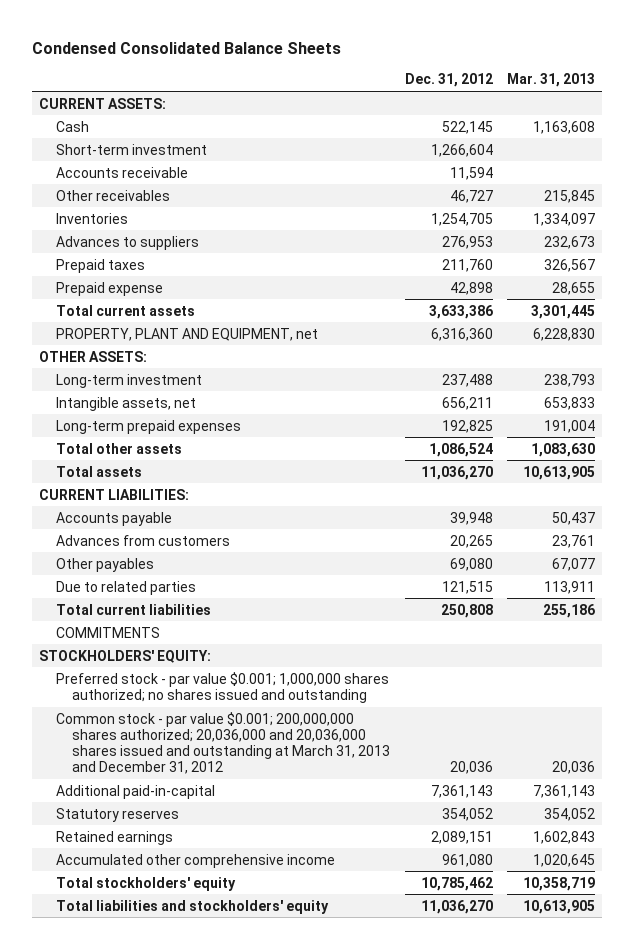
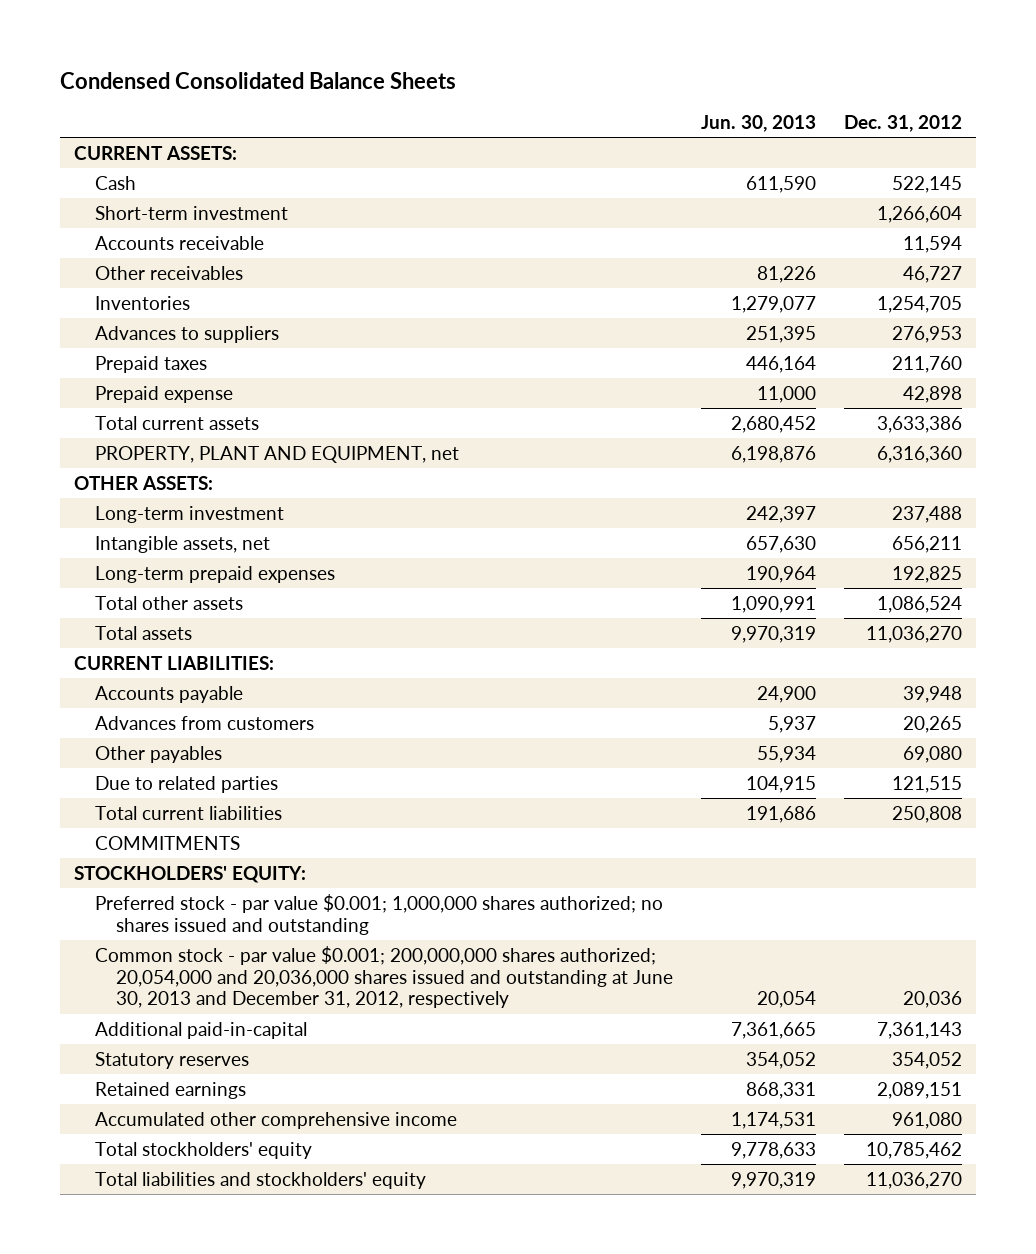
[506,73,595,88] Mar. 31, 2013 -> none
none -> [701,114,817,132] Jun. 30, 2013
[55,711,391,775] Common stock - par value $0.001; 200,000,000 shares authorized; 20,036,000 and 20,036,000 shares issued and outstanding at March 31, 2013 and December 31, 2012 -> [95,945,674,1009] Common stock - par value $0.001; 200,000,000 shares authorized; 20,054,000 and 20,036,000 shares issued and outstanding at June 30, 2013 and December 31, 2012, respectively

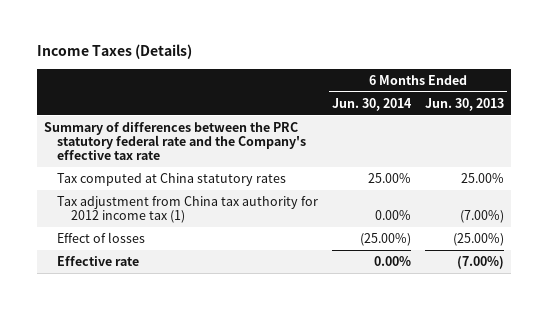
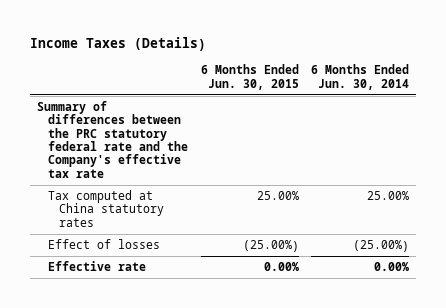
[424,97,504,111] Jun. 30, 2013 -> none
none -> [200,64,299,90] 6 Months Ended Jun. 30, 2015
[57,196,319,224] Tax adjustment from China tax authority for 2012 income tax (1) -> none

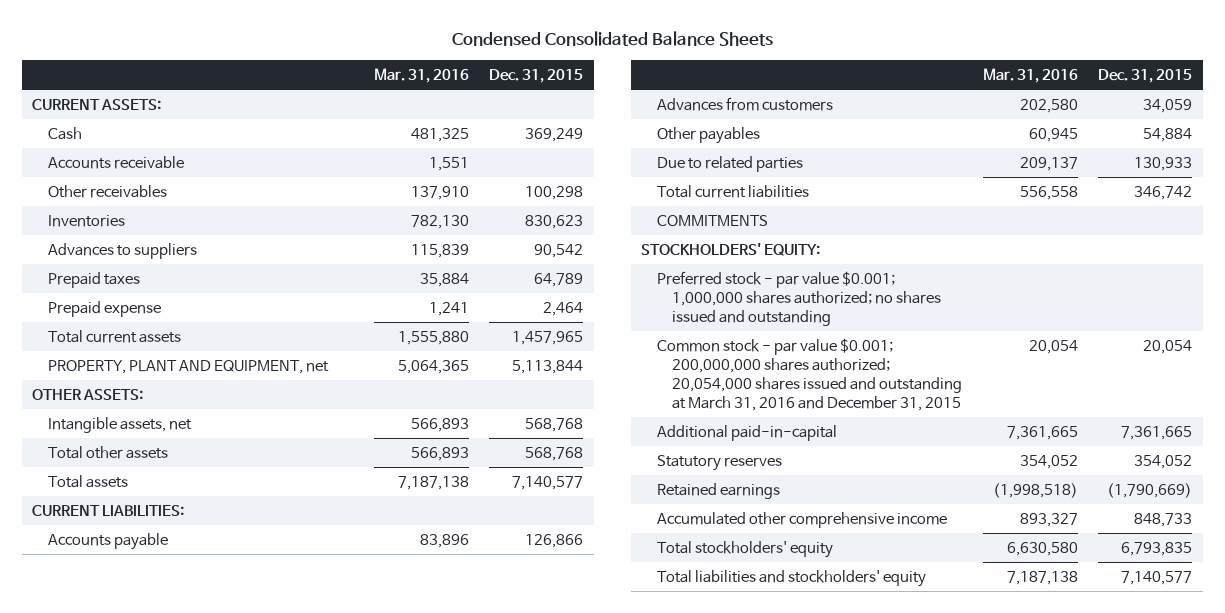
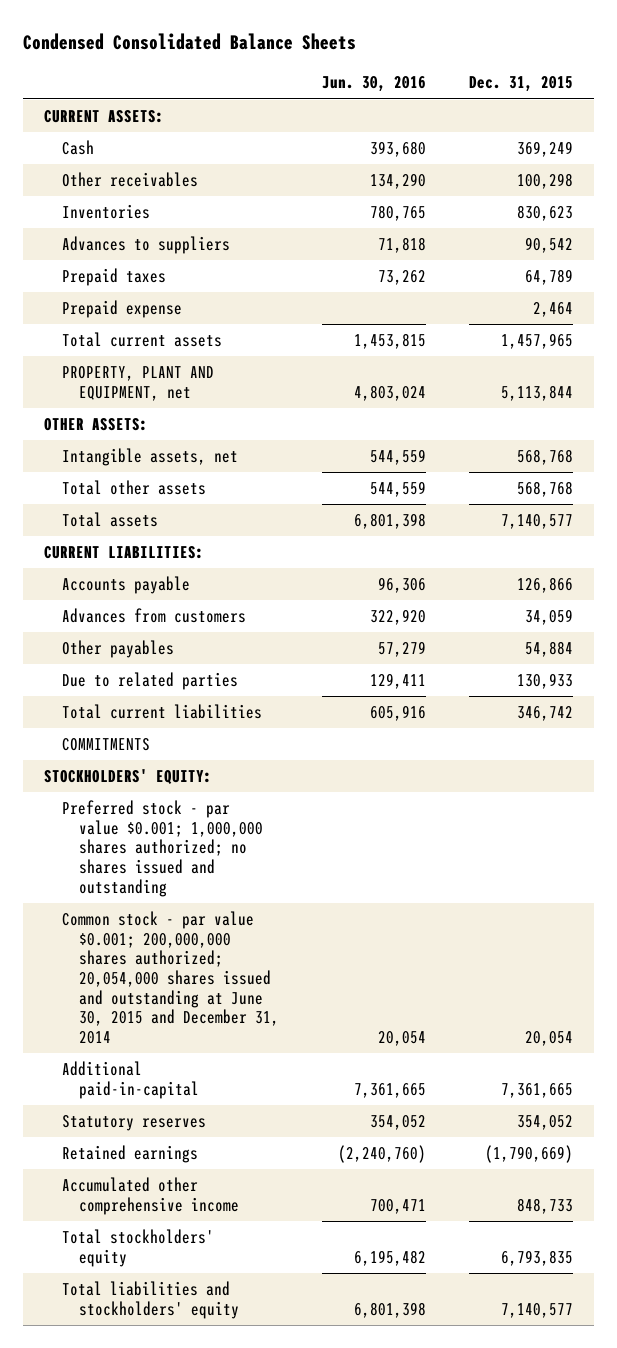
[373,68,469,84] Mar. 31, 2016 -> none
none -> [321,76,426,93] Jun. 30, 2016
[47,155,184,169] Accounts receivable -> none
[656,337,963,411] Common stock - par value $0.001; 200,000,000 shares authorized; 20,054,000 shares issued and outstanding at March 31, 2016 and December 31, 2015 -> [61,911,279,1044] Common stock - par value $0.001; 200,000,000 shares authorized; 20,054,000 shares issued and outstanding at June 30, 2015 and December 31, 2014

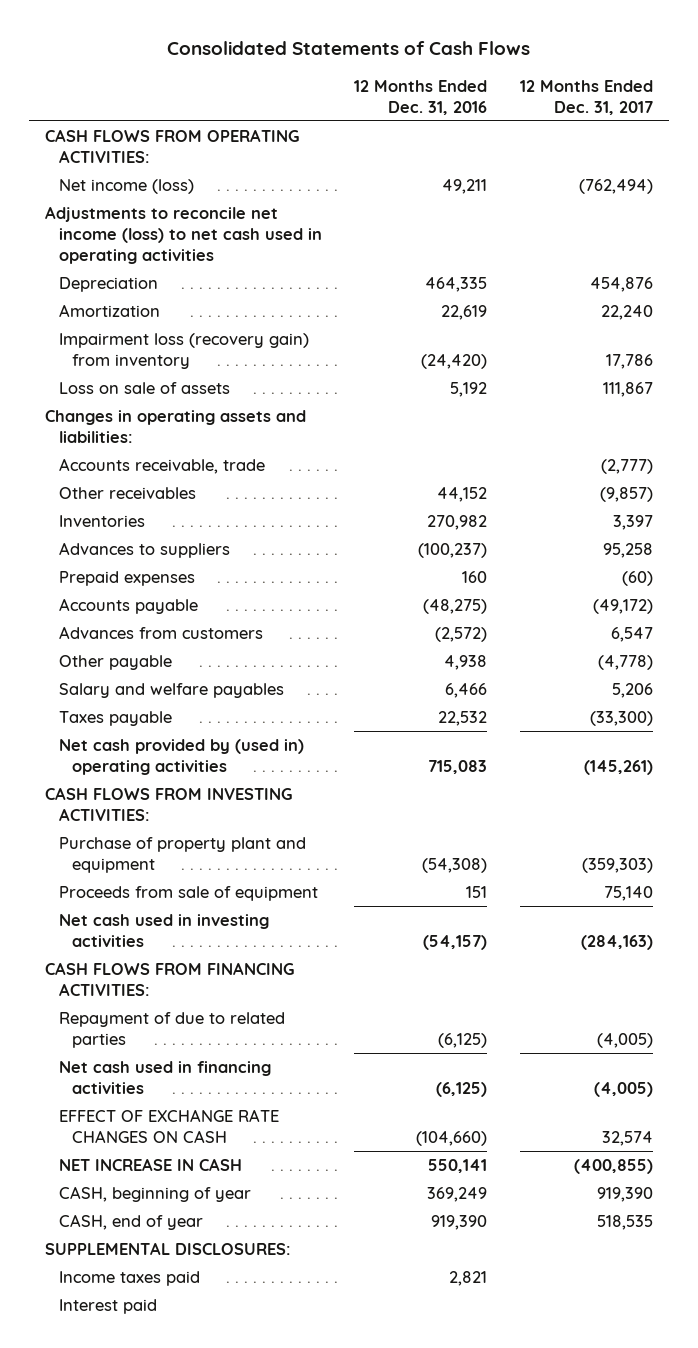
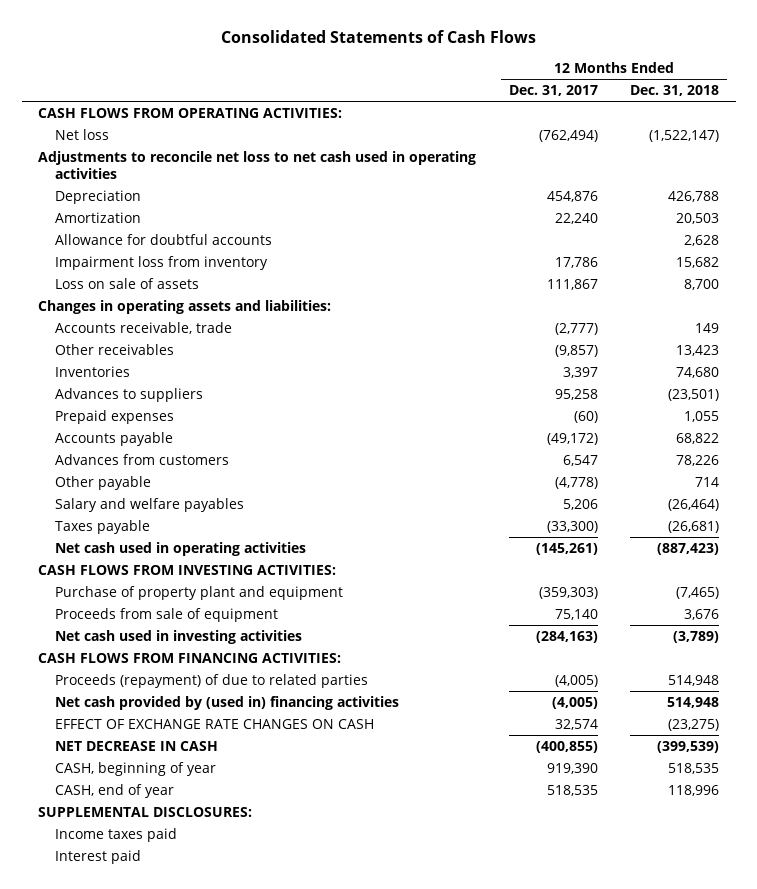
[354,79,488,115] 12 Months Ended Dec. 31, 2016 -> none
none -> [630,84,720,96] Dec. 31, 2018
[58,178,194,194] Net income (loss) -> [54,128,109,140] Net loss
[45,205,322,265] Adjustments to reconcile net income (loss) to net cash used in operating activities -> [38,150,477,180] Adjustments to reconcile net loss to net cash used in operating activities
none -> [54,233,272,245] Allowance for doubtful accounts
[58,332,309,370] Impairment loss (recovery gain) from inventory -> [54,255,268,270] Impairment loss from inventory
[58,738,304,776] Net cash provided by (used in) operating activities -> [54,541,306,556] Net cash used in operating activities
[58,1011,285,1049] Repayment of due to related parties -> [54,673,368,688] Proceeds (repayment) of due to related parties
[58,1060,271,1095] Net cash used in financing activities -> [54,695,399,710] Net cash provided by (used in) financing activities
[58,1157,242,1171] NET INCREASE IN CASH -> [54,740,218,751] NET DECREASE IN CASH

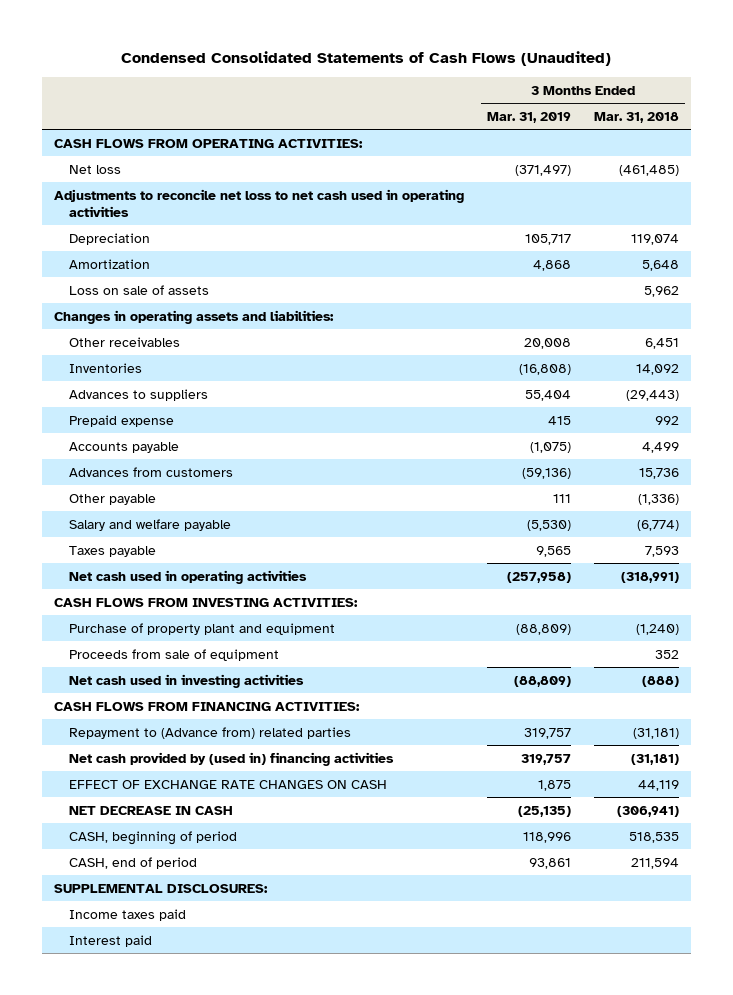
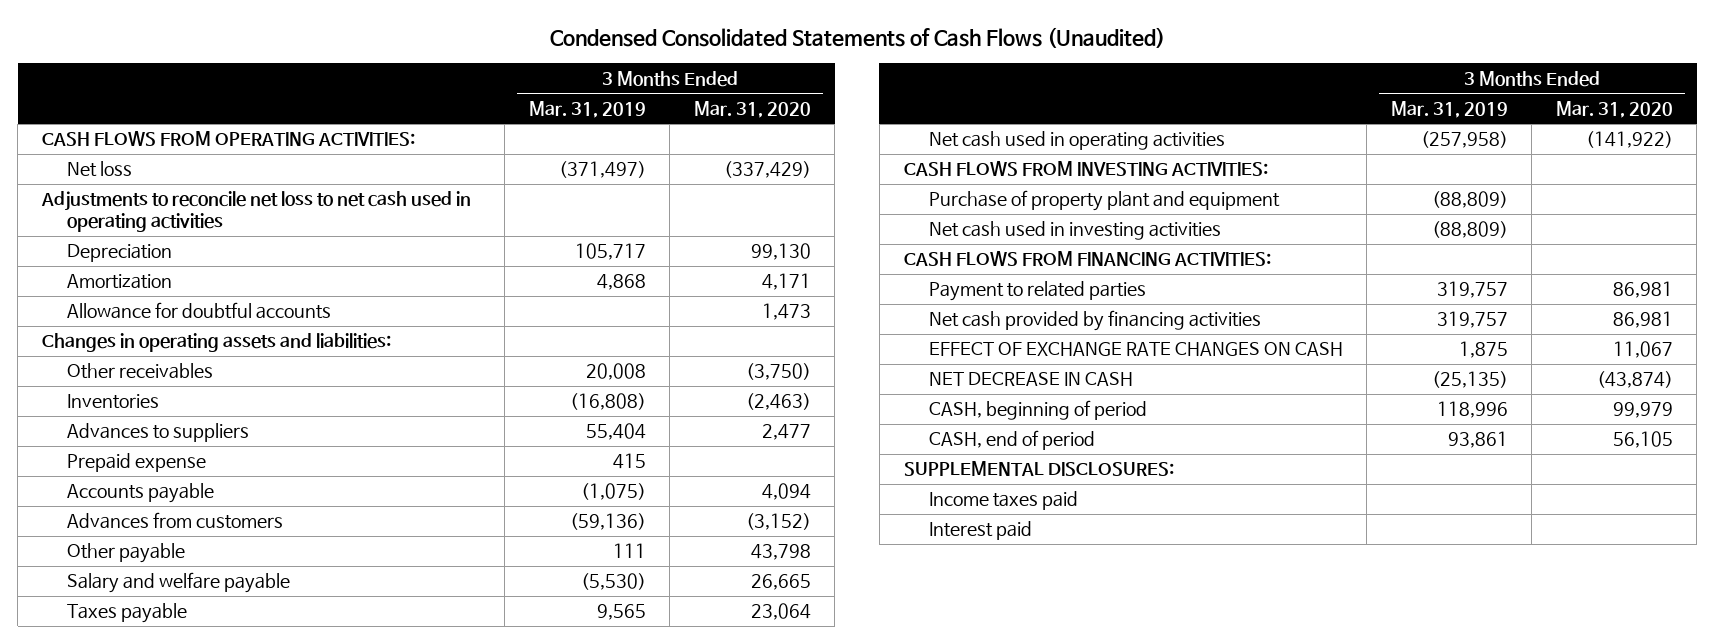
[594,111,680,123] Mar. 31, 2018 -> none
none -> [693,100,811,118] Mar. 31, 2020
[68,284,209,295] Loss on sale of assets -> none
none -> [66,302,331,320] Allowance for doubtful accounts
[68,648,279,661] Proceeds from sale of equipment -> none
[68,726,351,739] Repayment to (Advance from) related parties -> [928,281,1146,302] Payment to related parties
[68,751,394,766] Net cash provided by (used in) financing activities -> [928,310,1261,332] Net cash provided by financing activities

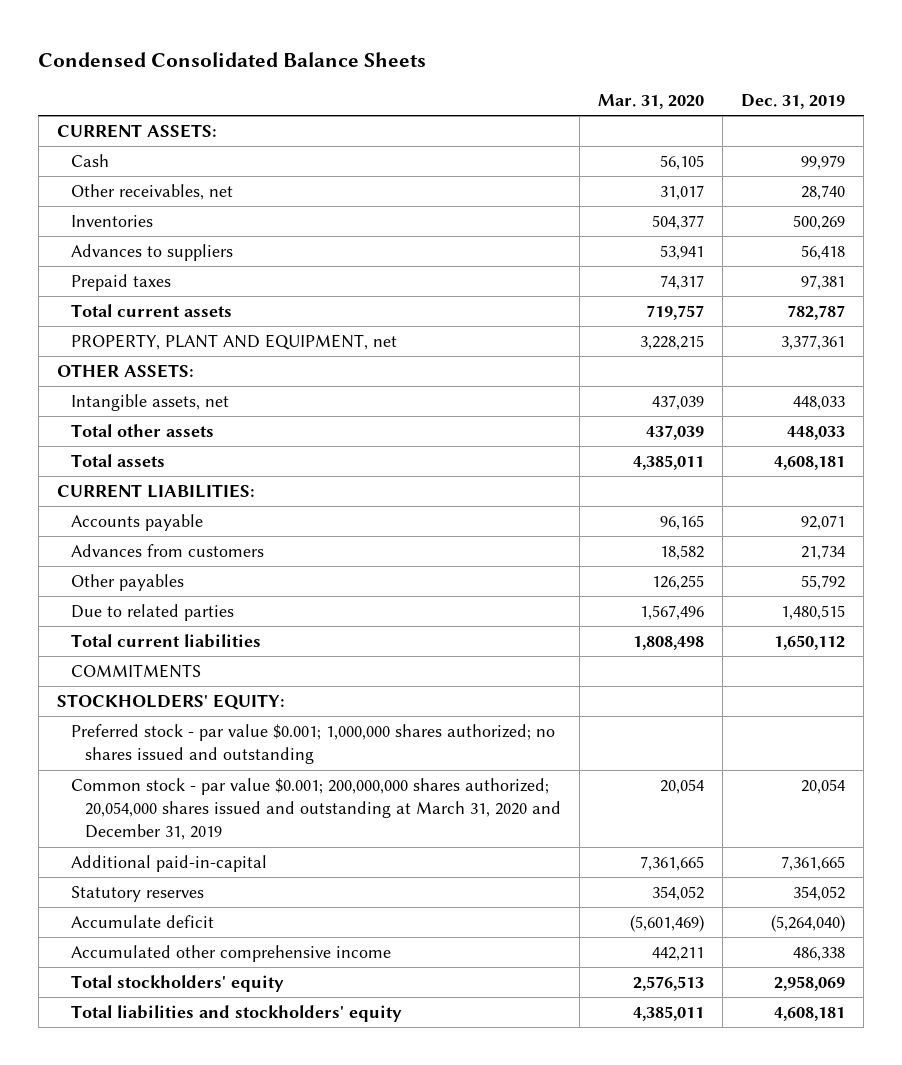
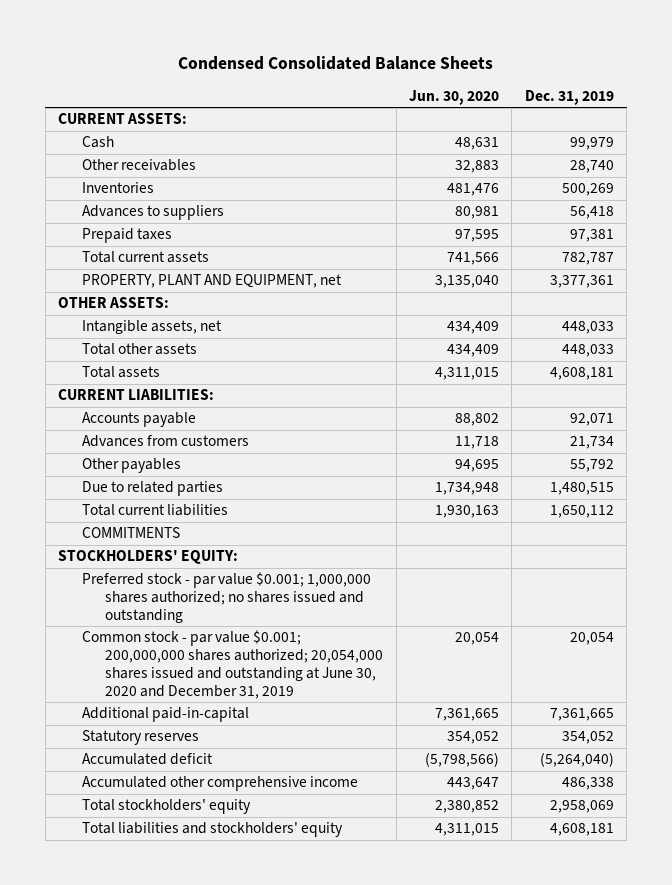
[598,93,705,109] Mar. 31, 2020 -> none
none -> [409,90,500,106] Jun. 30, 2020
[70,184,233,201] Other receivables, net -> [81,159,196,172] Other receivables
[70,778,562,841] Common stock - par value $0.001; 200,000,000 shares authorized; 20,054,000 shares issued and outstanding at March 31, 2020 and December 31, 2019 -> [81,630,384,699] Common stock - par value $0.001; 200,000,000 shares authorized; 20,054,000 shares issued and outstanding at June 30, 2020 and December 31, 2019
[70,915,214,929] Accumulate deficit -> [81,753,213,766] Accumulated deficit

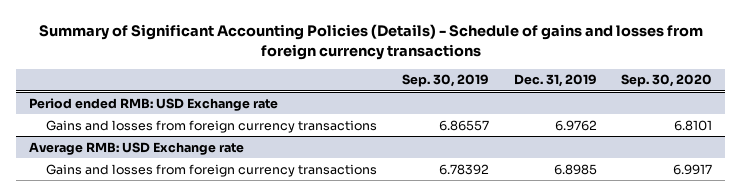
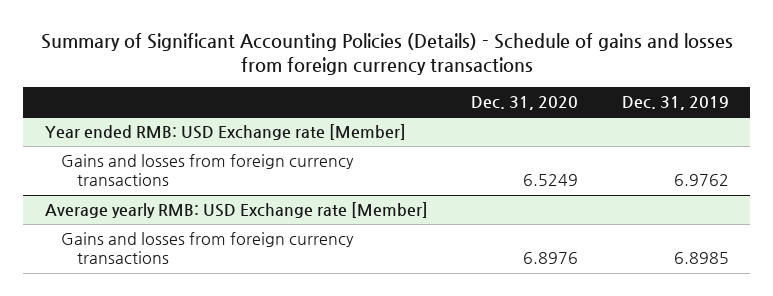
[401,74,489,88] Sep. 30, 2019 -> none
[621,74,713,88] Sep. 30, 2020 -> none
none -> [471,95,579,110] Dec. 31, 2020
[28,97,278,111] Period ended RMB: USD Exchange rate -> [44,124,406,141] Year ended RMB: USD Exchange rate [Member]
[28,141,244,155] Average RMB: USD Exchange rate -> [44,202,428,219] Average yearly RMB: USD Exchange rate [Member]

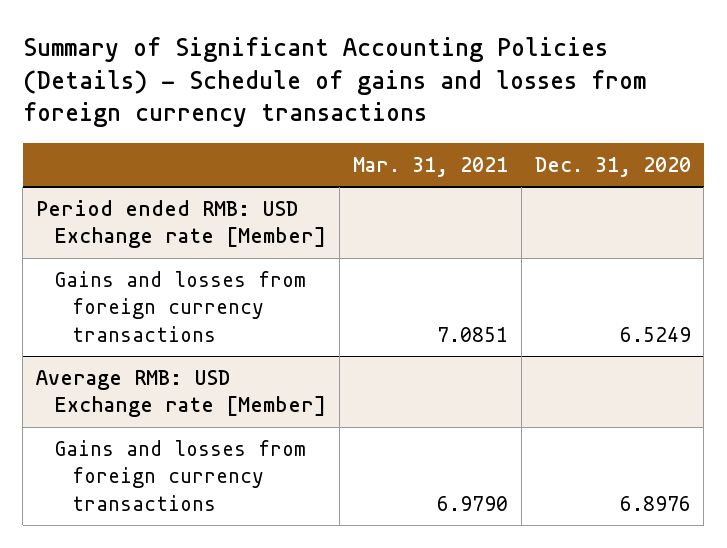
[621,95,729,110] Dec. 31, 2019 -> none
none -> [352,156,508,177] Mar. 31, 2021
[44,124,406,141] Year ended RMB: USD Exchange rate [Member] -> [36,200,327,249] Period ended RMB: USD Exchange rate [Member]
[44,202,428,219] Average yearly RMB: USD Exchange rate [Member] -> [36,370,327,418] Average RMB: USD Exchange rate [Member]

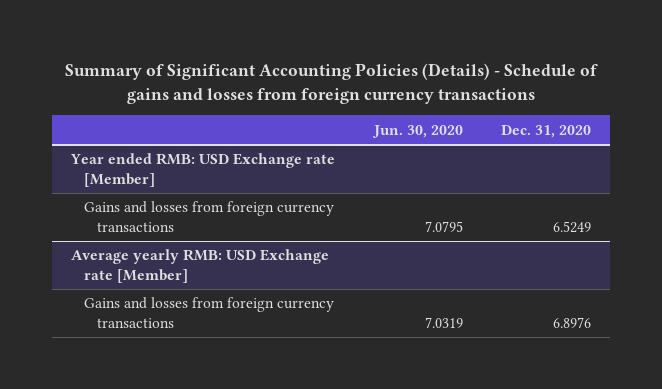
[352,156,508,177] Mar. 31, 2021 -> none
none -> [371,124,463,138] Jun. 30, 2020
[36,200,327,249] Period ended RMB: USD Exchange rate [Member] -> [70,153,336,187] Year ended RMB: USD Exchange rate [Member]
[36,370,327,418] Average RMB: USD Exchange rate [Member] -> [71,249,330,283] Average yearly RMB: USD Exchange rate [Member]

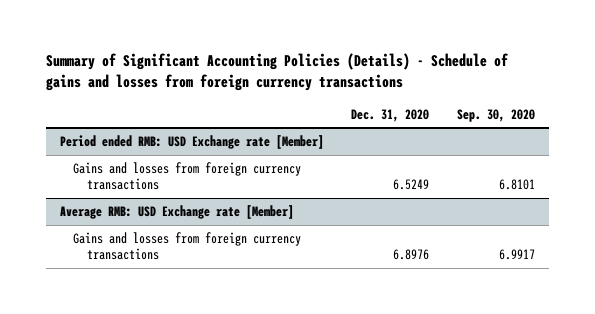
[371,124,463,138] Jun. 30, 2020 -> none
none -> [457,108,536,122] Sep. 30, 2020
[70,153,336,187] Year ended RMB: USD Exchange rate [Member] -> [59,135,324,150] Period ended RMB: USD Exchange rate [Member]
[71,249,330,283] Average yearly RMB: USD Exchange rate [Member] -> [59,205,294,220] Average RMB: USD Exchange rate [Member]

